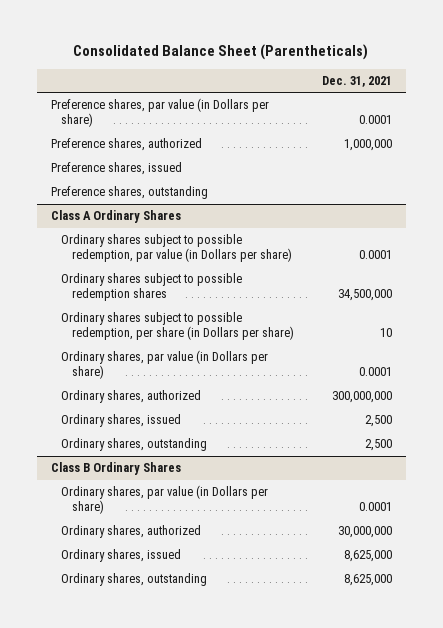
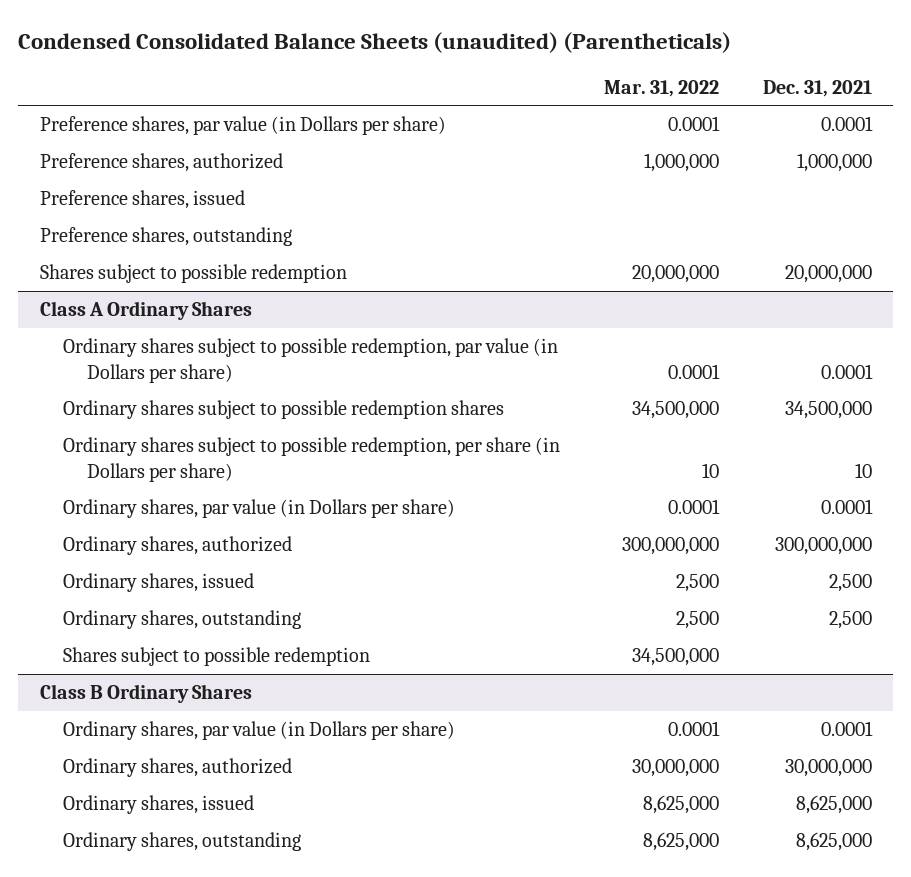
[73,44,369,61] Consolidated Balance Sheet (Parentheticals) -> [17,31,731,53] Condensed Consolidated Balance Sheets (unaudited) (Parentheticals)
none -> [603,79,719,97] Mar. 31, 2022
none -> [39,264,347,284] Shares subject to possible redemption
none -> [63,647,371,667] Shares subject to possible redemption

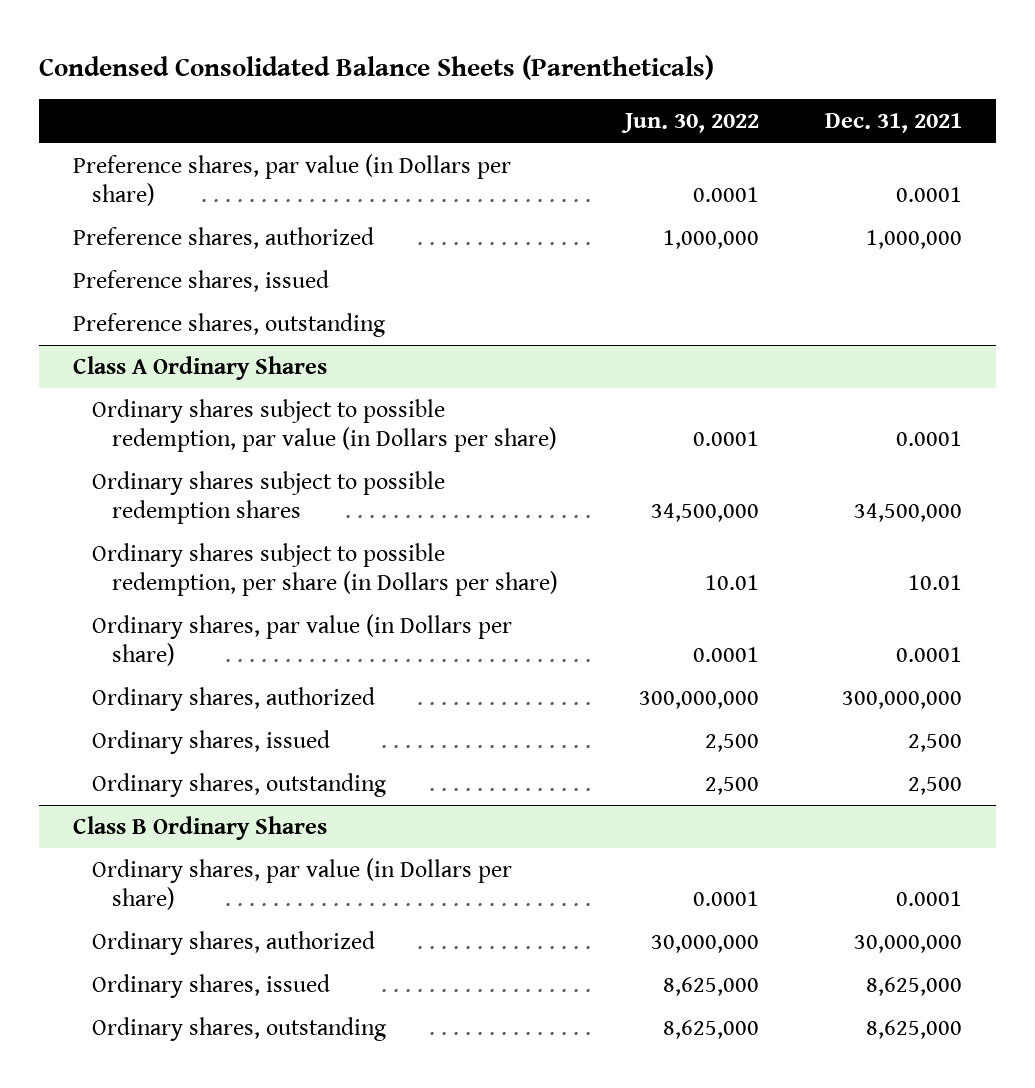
[17,31,731,53] Condensed Consolidated Balance Sheets (unaudited) (Parentheticals) -> [39,54,715,80] Condensed Consolidated Balance Sheets (Parentheticals)
[603,79,719,97] Mar. 31, 2022 -> none
none -> [620,113,759,134] Jun. 30, 2022
[39,264,347,284] Shares subject to possible redemption -> none
[854,462,872,478] 10 -> [908,575,963,591] 10.01
[63,647,371,667] Shares subject to possible redemption -> none

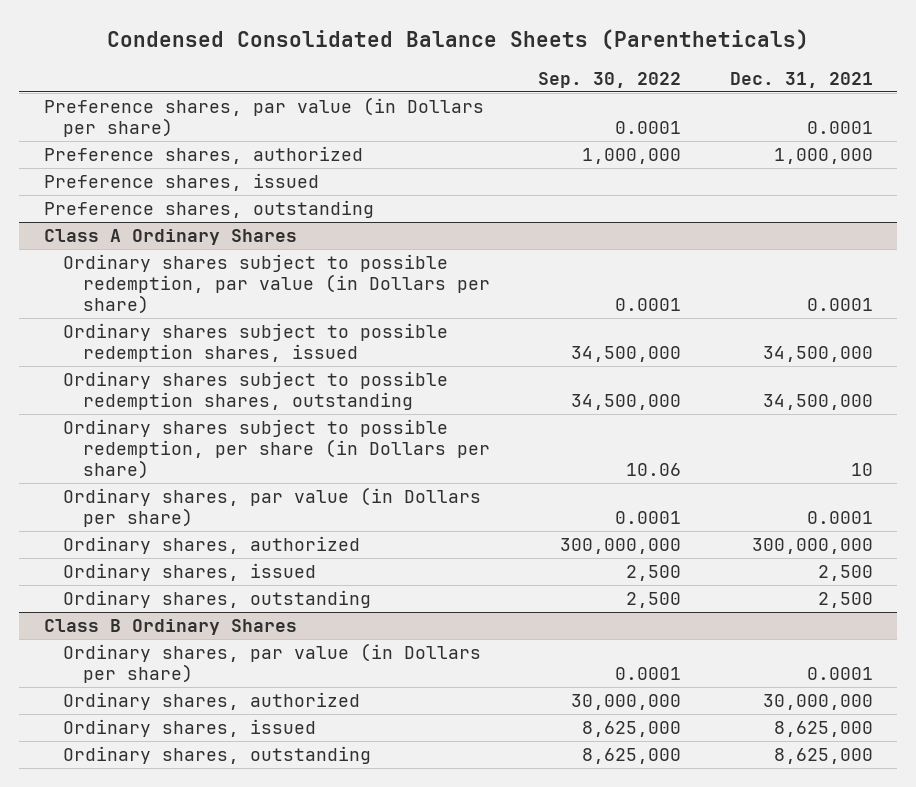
[620,113,759,134] Jun. 30, 2022 -> none
none -> [538,71,682,88] Sep. 30, 2022
[92,470,446,525] Ordinary shares subject to possible redemption shares -> [63,322,449,363] Ordinary shares subject to possible redemption shares, issued
none -> [63,370,449,411] Ordinary shares subject to possible redemption shares, outstanding
[908,575,963,591] 10.01 -> [850,463,873,477] 10

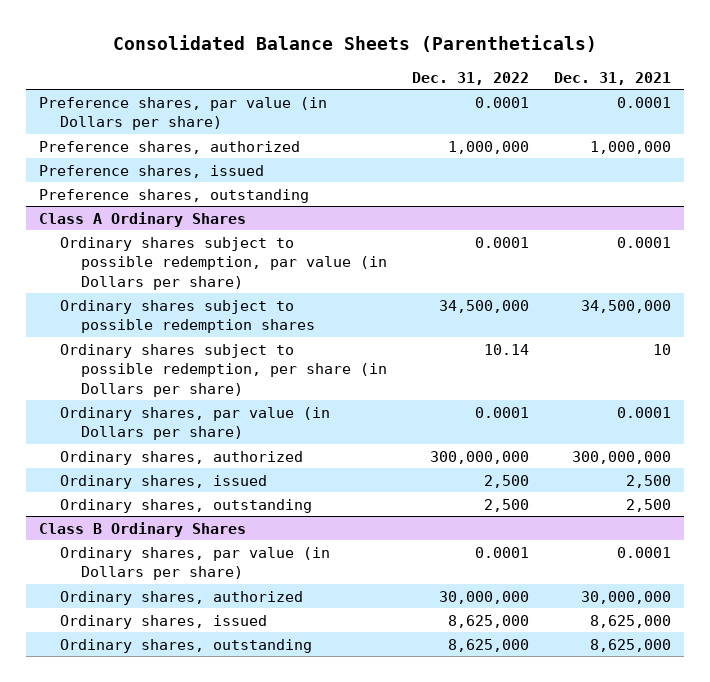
[107,28,810,50] Condensed Consolidated Balance Sheets (Parentheticals) -> [113,34,598,52] Consolidated Balance Sheets (Parentheticals)
[538,71,682,88] Sep. 30, 2022 -> none
none -> [412,71,530,85] Dec. 31, 2022
[63,370,449,411] Ordinary shares subject to possible redemption shares, outstanding -> none
[63,322,449,363] Ordinary shares subject to possible redemption shares, issued -> [59,299,315,334] Ordinary shares subject to possible redemption shares

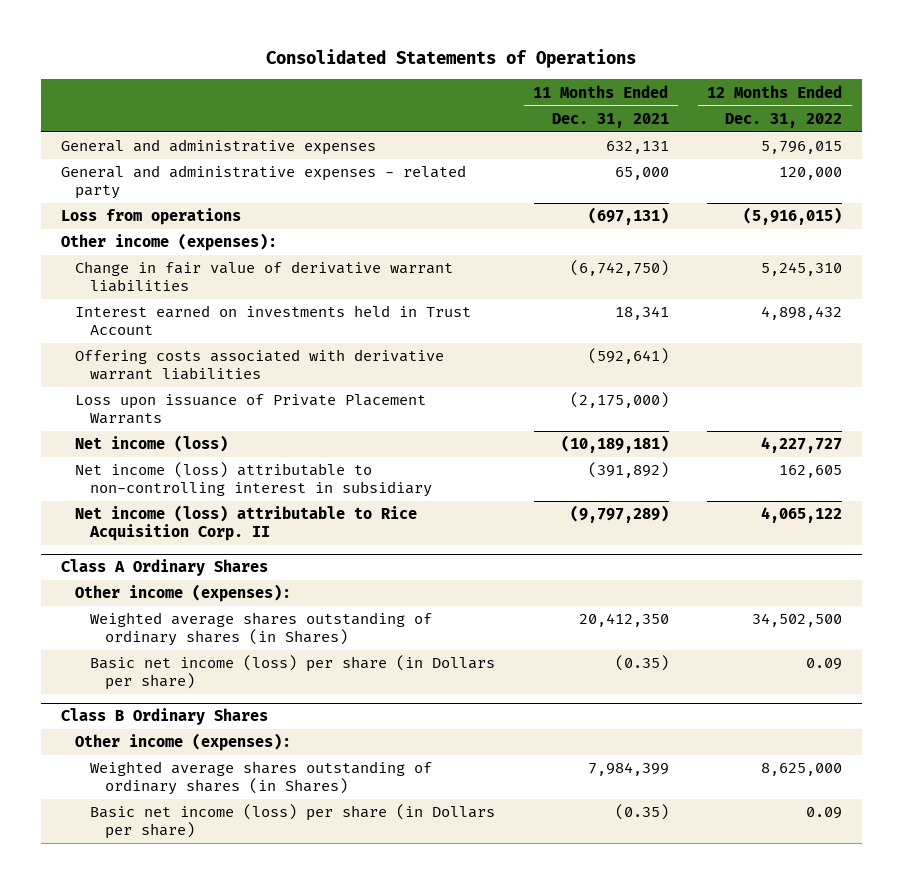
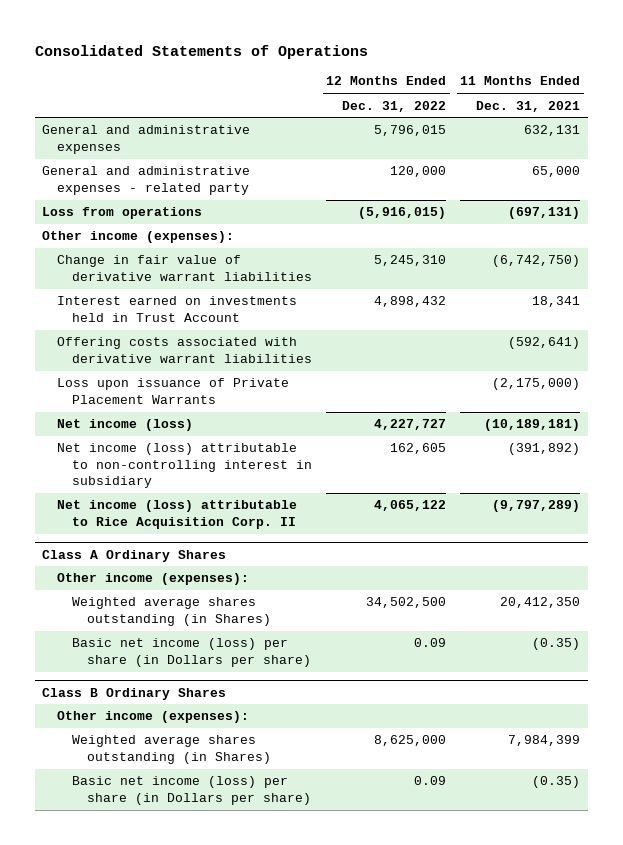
[90,612,433,647] Weighted average shares outstanding of ordinary shares (in Shares) -> [72,597,272,626] Weighted average shares outstanding (in Shares)
[90,761,433,796] Weighted average shares outstanding of ordinary shares (in Shares) -> [72,735,272,764] Weighted average shares outstanding (in Shares)

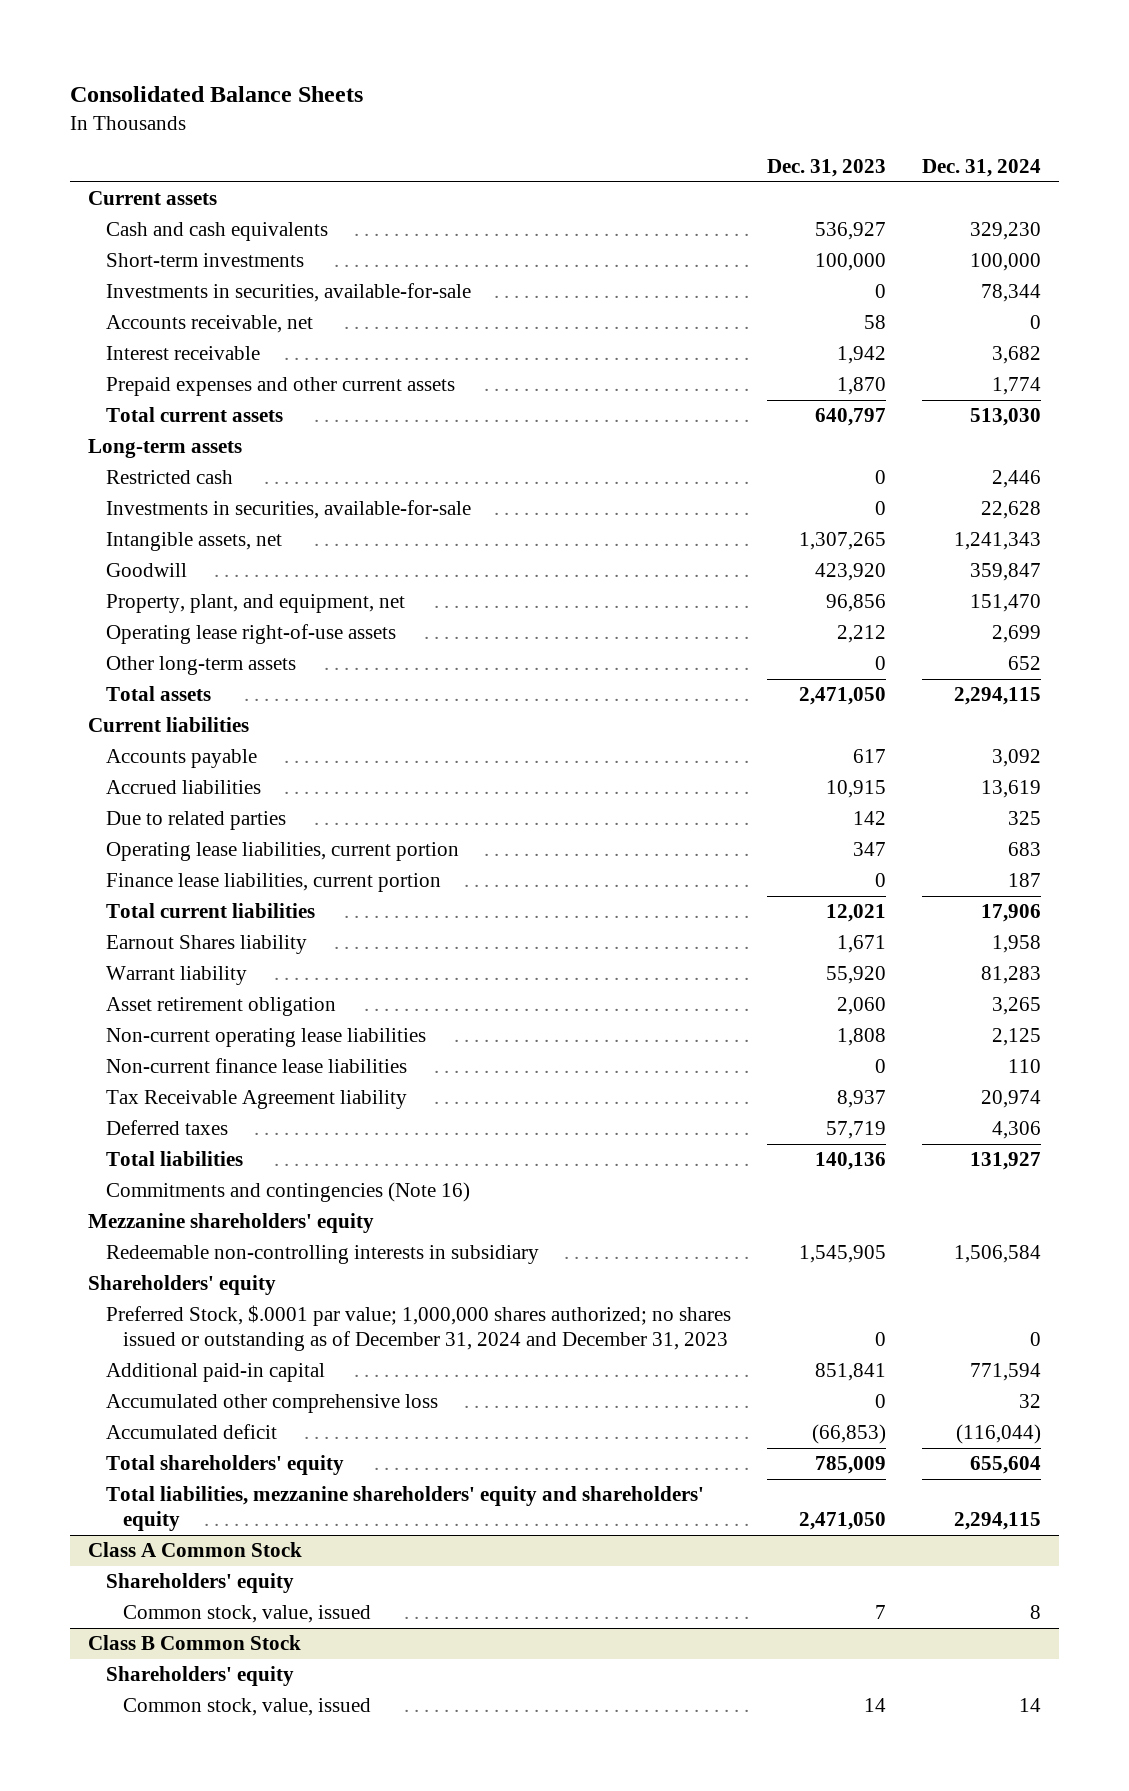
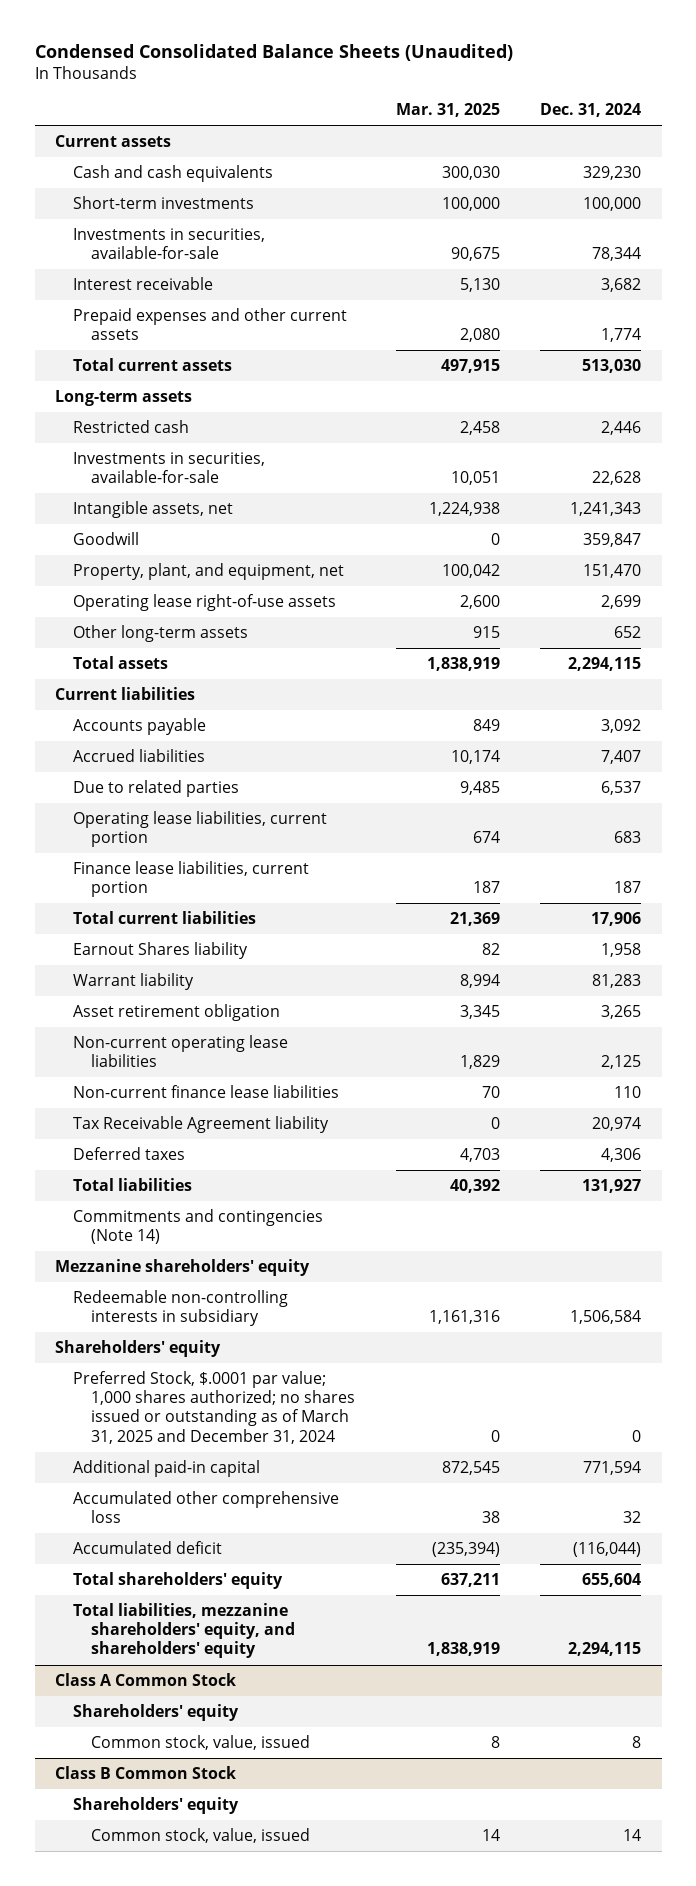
[69,86,363,103] Consolidated Balance Sheets -> [34,44,513,62] Condensed Consolidated Balance Sheets (Unaudited)
[766,159,886,178] Dec. 31, 2023 -> none
none -> [395,103,500,118] Mar. 31, 2025
[105,315,313,334] Accounts receivable, net -> none
[980,780,1041,799] 13,619 -> [601,750,642,765] 7,407
[1007,811,1041,826] 325 -> [601,781,642,796] 6,537
[105,1182,470,1203] Commitments and contingencies (Note 16) -> [73,1209,324,1245] Commitments and contingencies (Note 14)
[105,1305,731,1352] Preferred Stock, $.0001 par value; 1,000,000 shares authorized; no shares issued or outstanding as of December 31, 2024 and December 31, 2023 -> [73,1371,356,1444] Preferred Stock, $.0001 par value; 1,000 shares authorized; no shares issued or outstanding as of March 31, 2025 and December 31, 2024
[105,1486,704,1532] Total liabilities, mezzanine shareholders' equity and shareholders' equity -> [73,1603,296,1659] Total liabilities, mezzanine shareholders' equity, and shareholders' equity

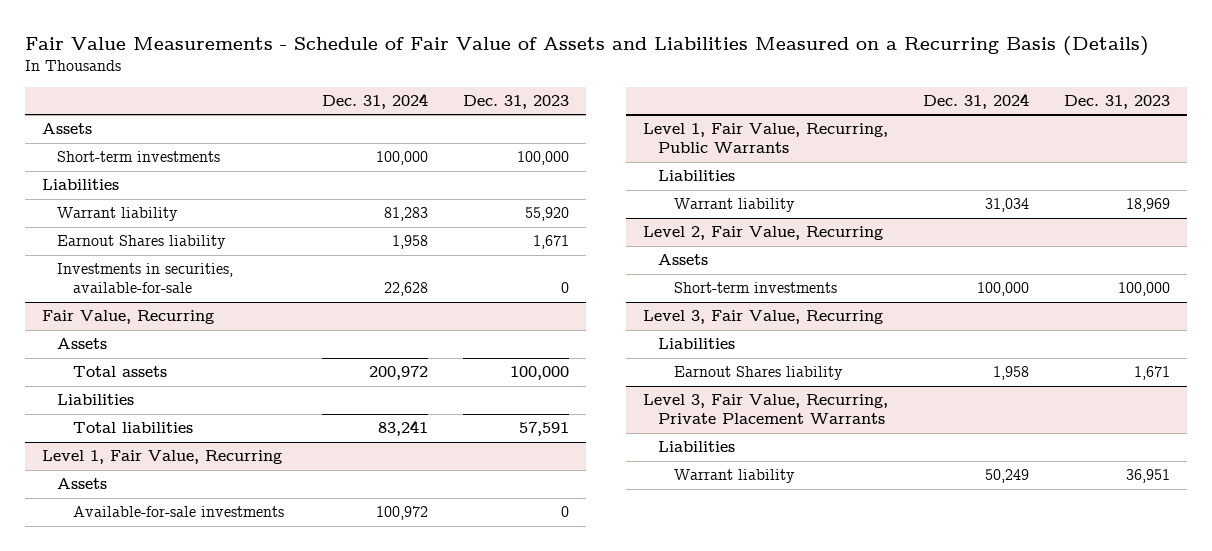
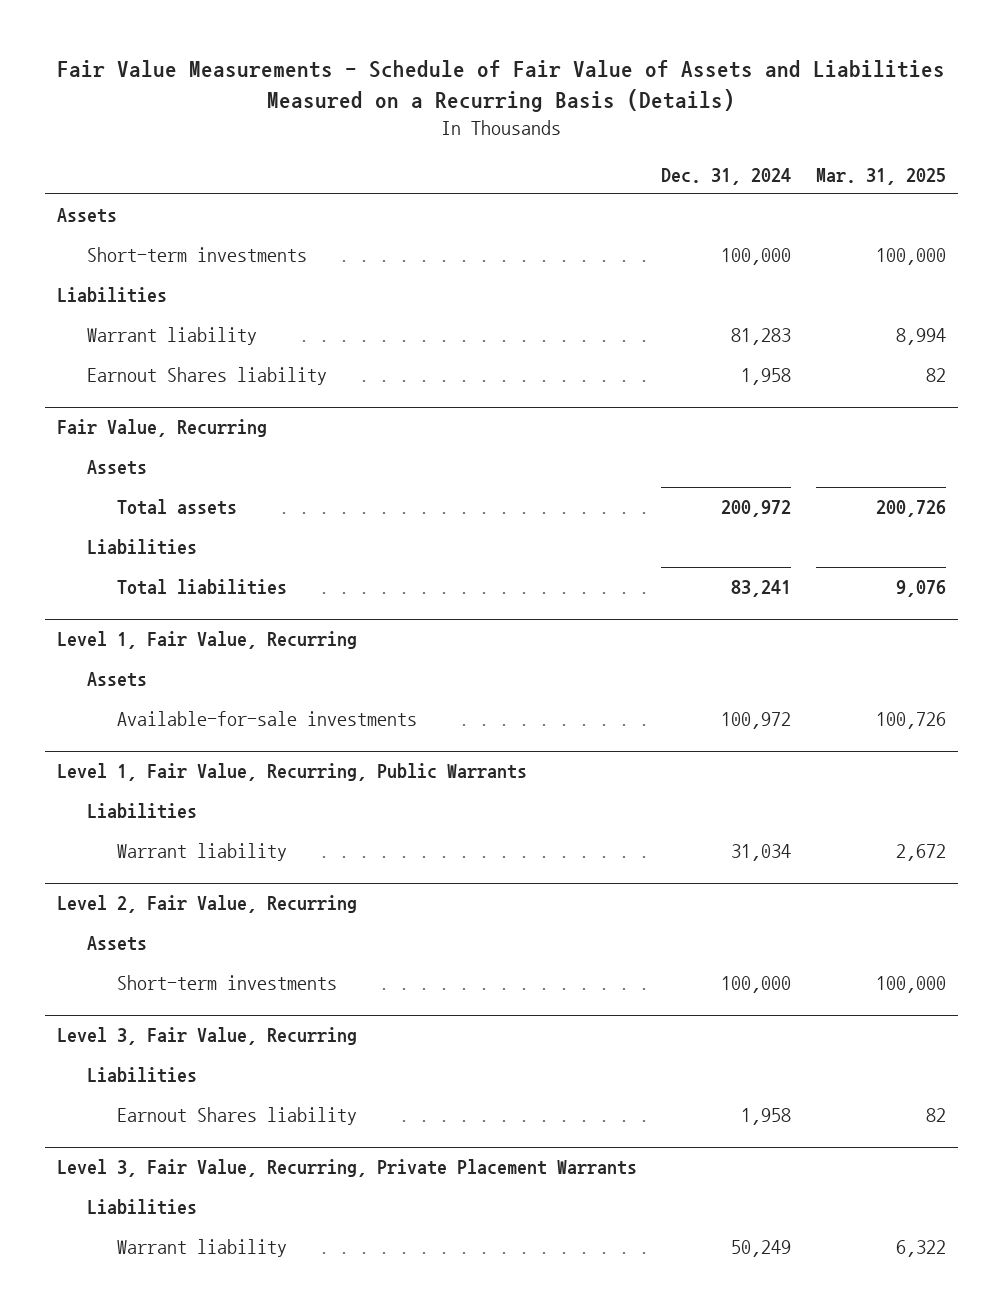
[462,95,569,110] Dec. 31, 2023 -> none
none -> [815,167,946,185] Mar. 31, 2025
[57,263,234,294] Investments in securities, available-for-sale -> none

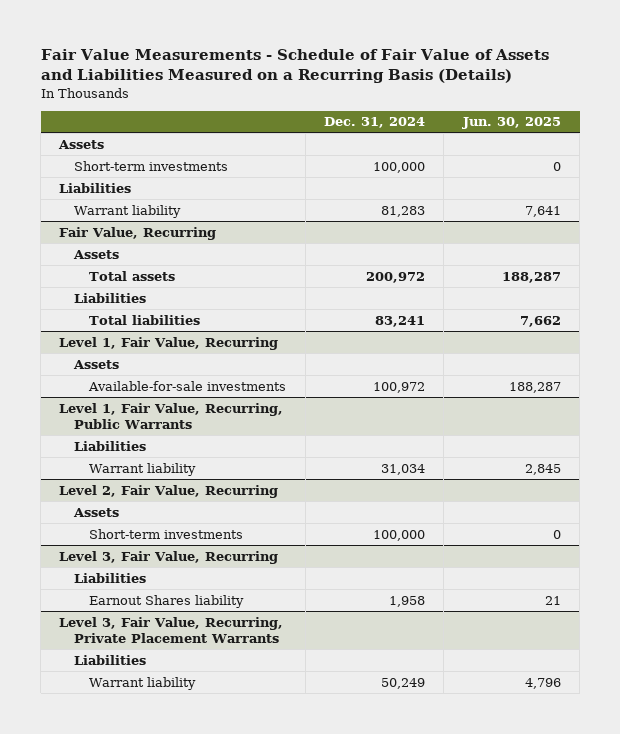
[815,167,946,185] Mar. 31, 2025 -> none
none -> [461,117,561,130] Jun. 30, 2025
[87,367,328,386] Earnout Shares liability -> none

